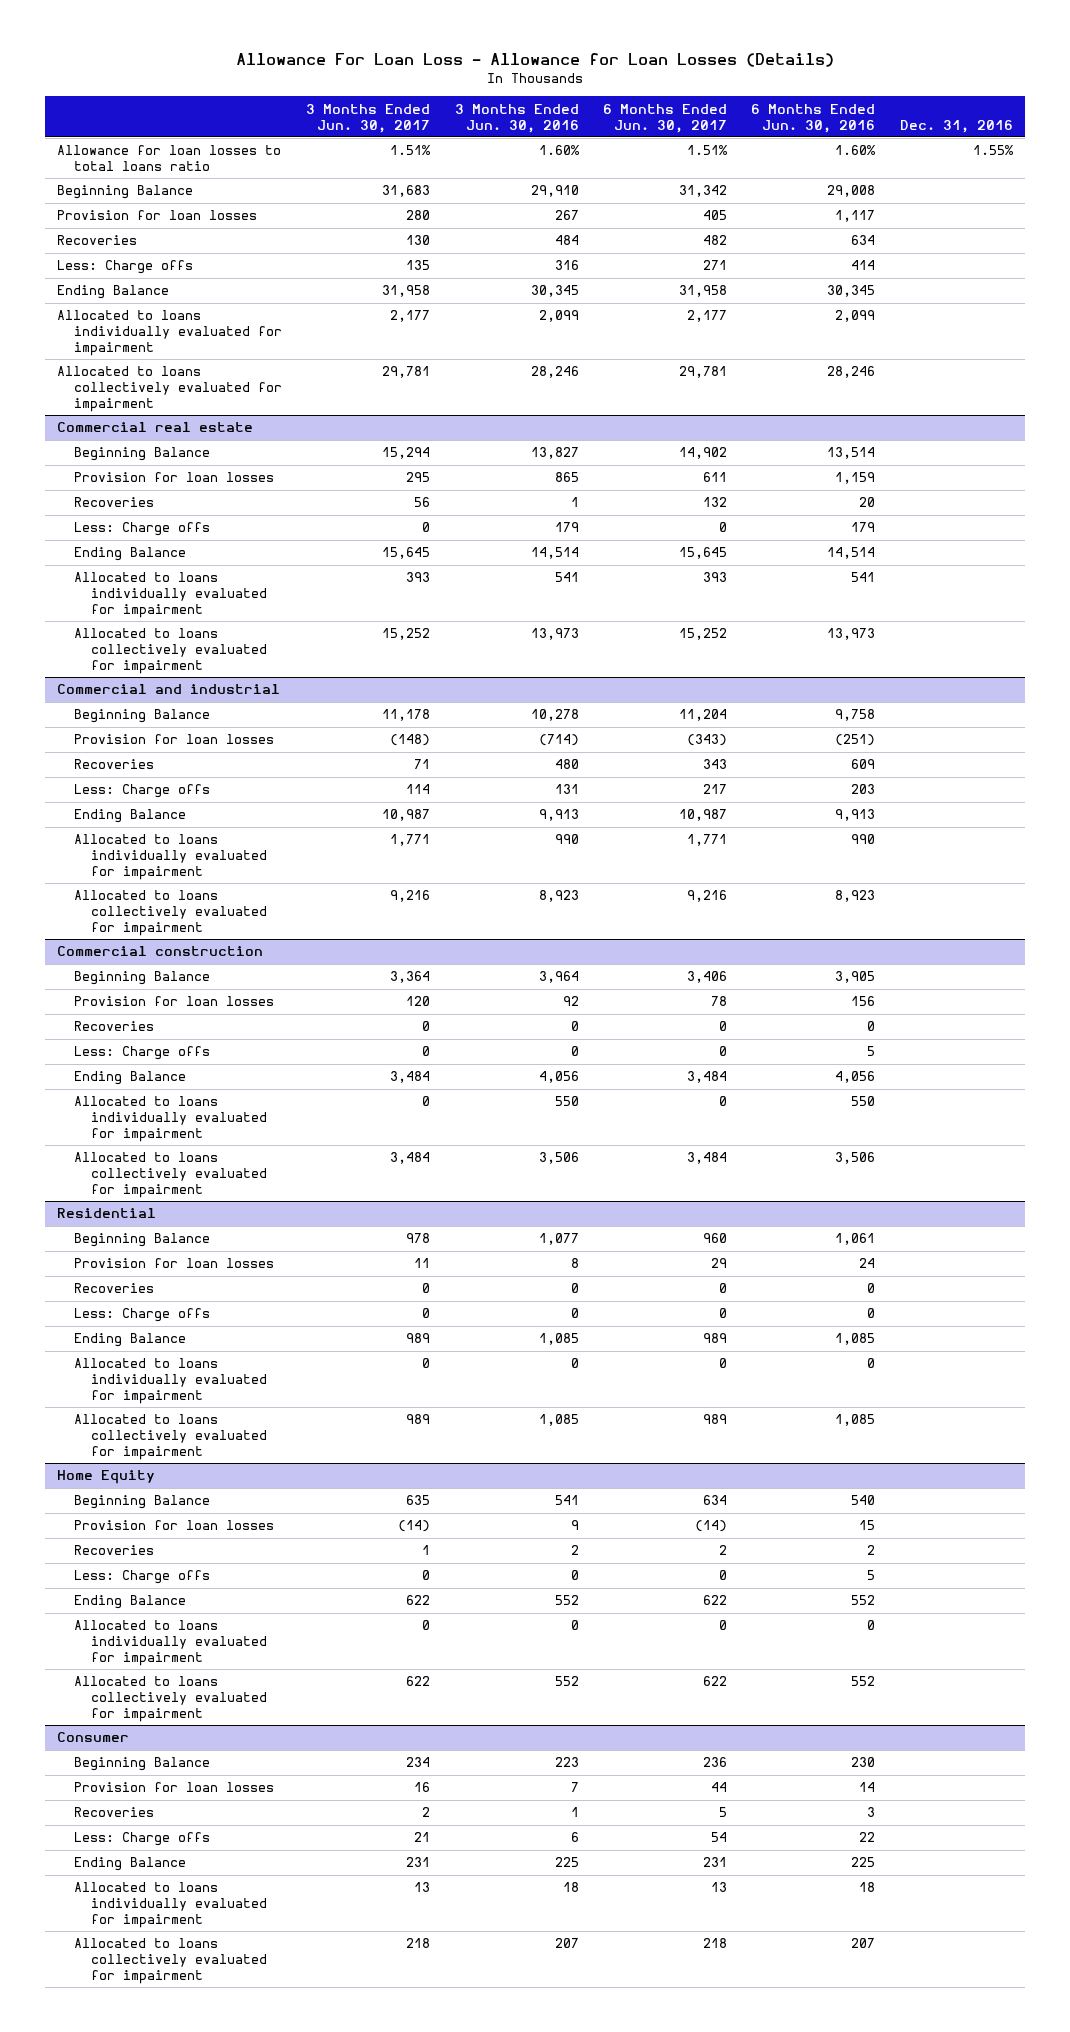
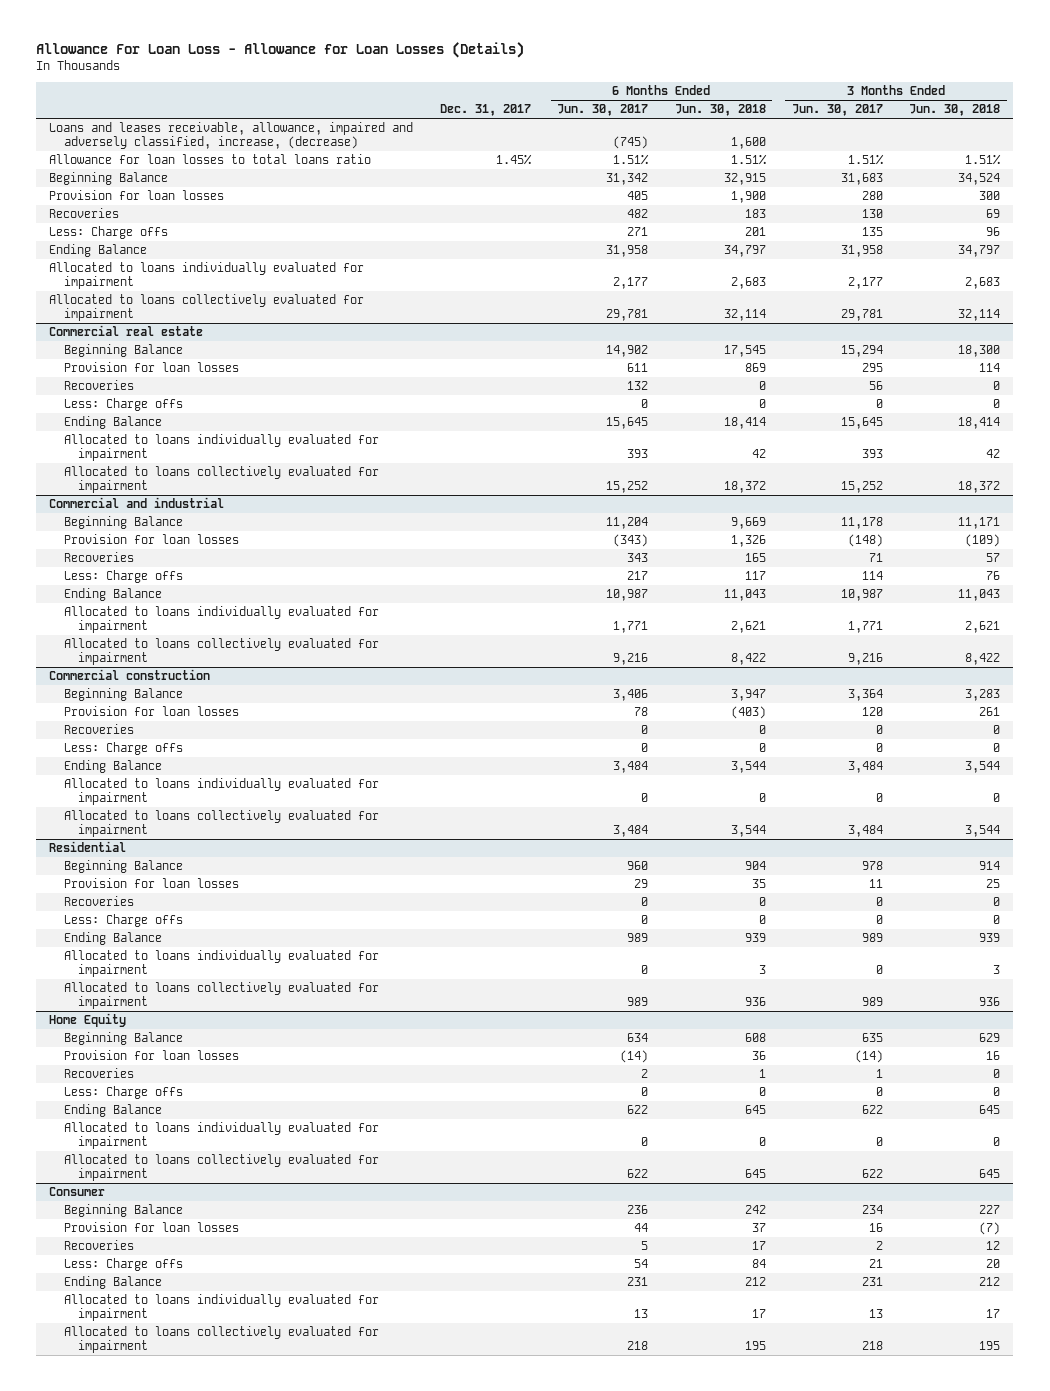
[454,103,579,133] 3 Months Ended Jun. 30, 2016 -> none
[751,103,876,133] 6 Months Ended Jun. 30, 2016 -> none
[899,119,1013,133] Dec. 31, 2016 -> none
none -> [439,104,531,117] Dec. 31, 2017
none -> [674,104,766,117] Jun. 30, 2018
none -> [909,104,1001,117] Jun. 30, 2018
none -> [49,122,414,150] Loans and leases receivable, allowance, impaired and adversely classified, increase, (decrease)

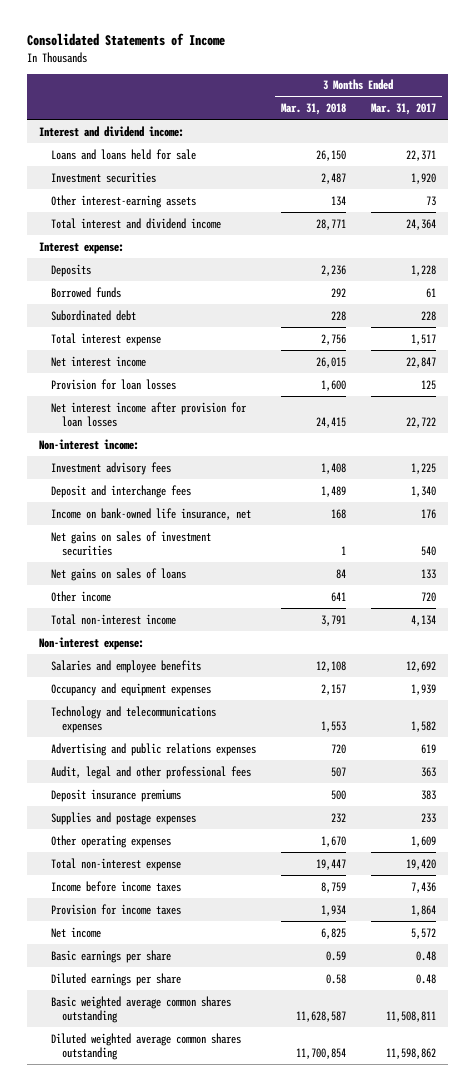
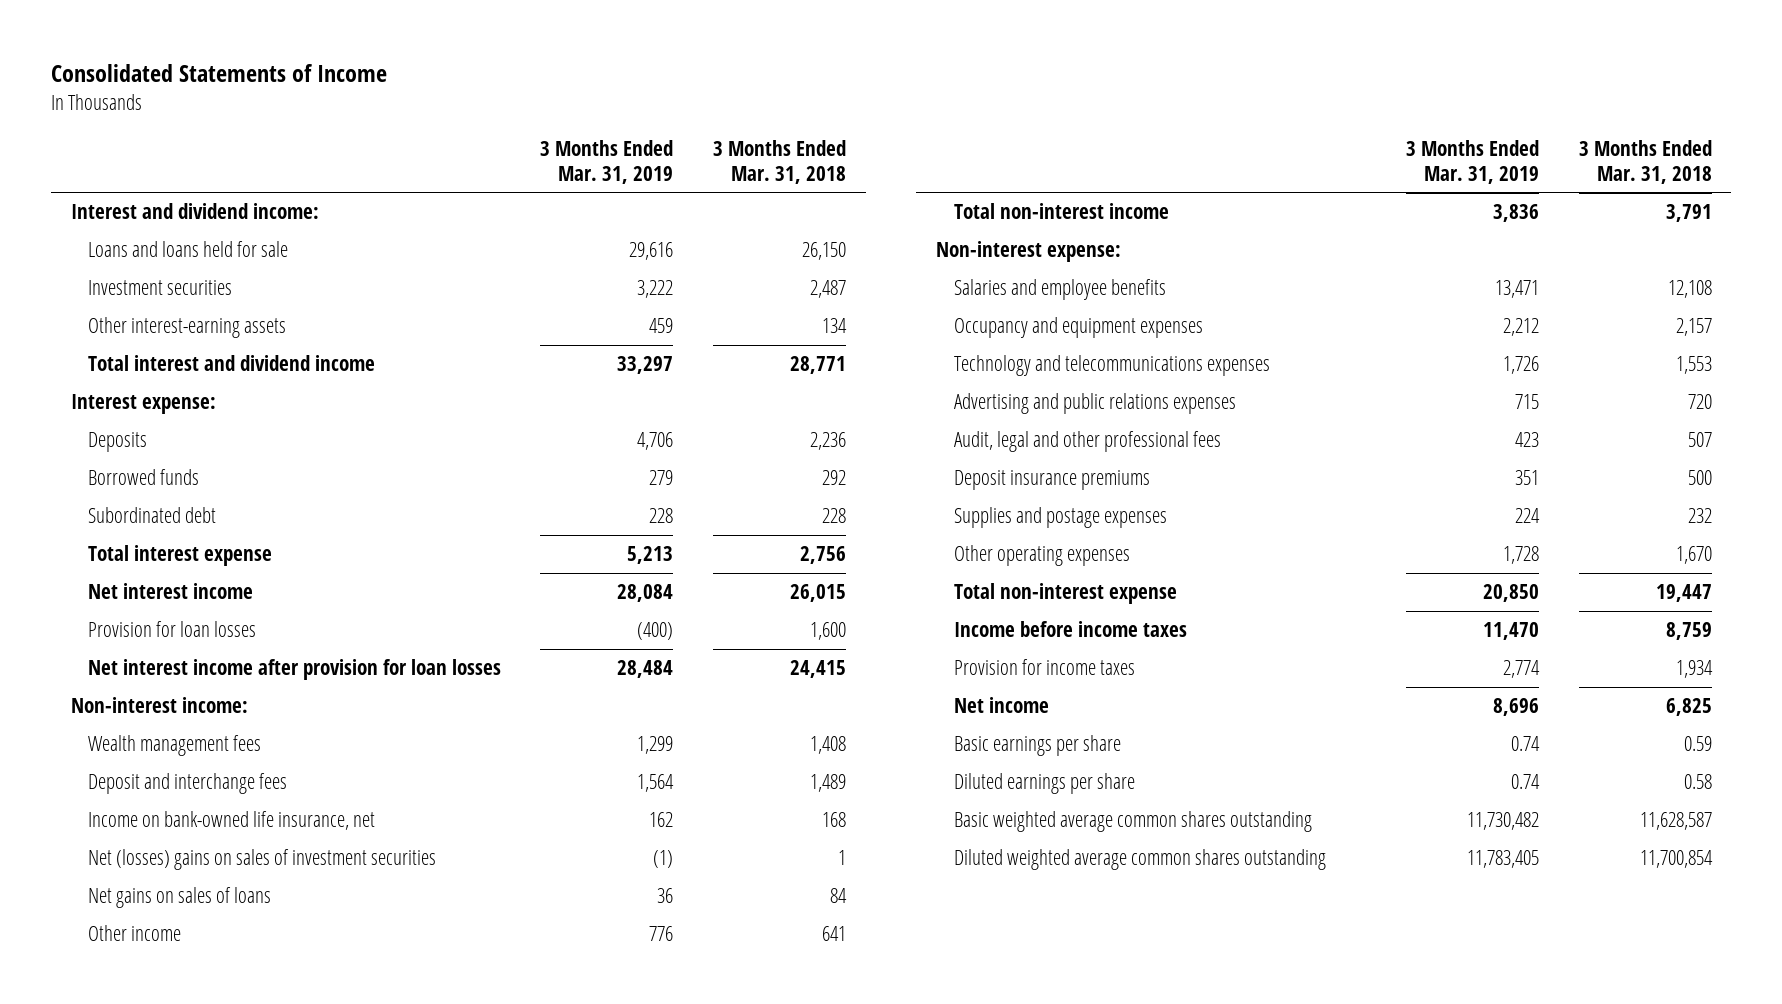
[370,103,436,116] Mar. 31, 2017 -> none
none -> [540,139,674,184] 3 Months Ended Mar. 31, 2019
[50,461,171,475] Investment advisory fees -> [87,734,261,756] Wealth management fees
[50,530,211,556] Net gains on sales of investment securities -> [87,848,436,870] Net (losses) gains on sales of investment securities

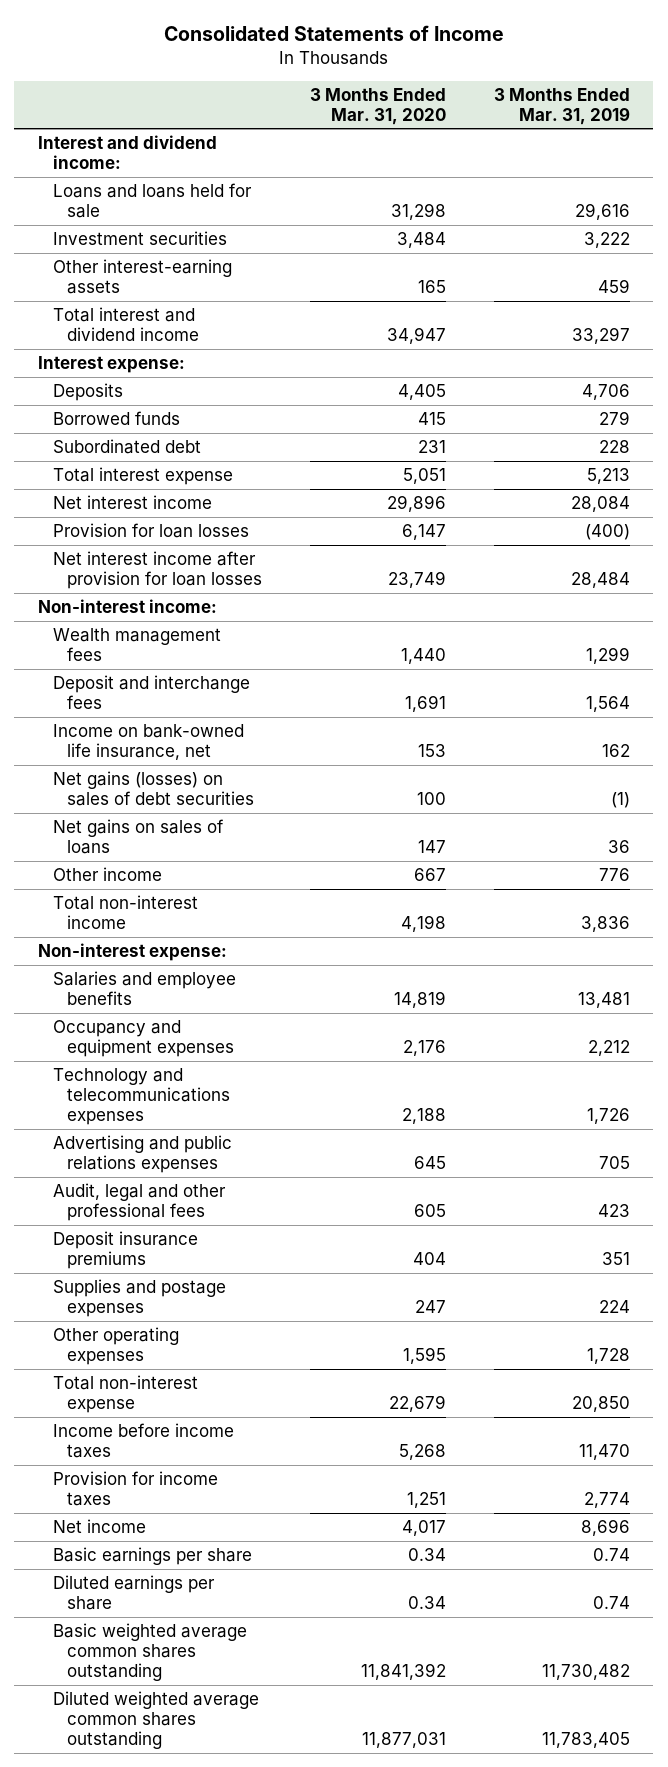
[712,139,846,184] 3 Months Ended Mar. 31, 2018 -> none
none -> [309,87,446,125] 3 Months Ended Mar. 31, 2020
[87,848,436,870] Net (losses) gains on sales of investment securities -> [52,770,255,807] Net gains (losses) on sales of debt securities
[1495,279,1540,298] 13,471 -> [577,992,630,1009] 13,481
[1515,393,1540,409] 715 -> [598,1156,630,1170] 705

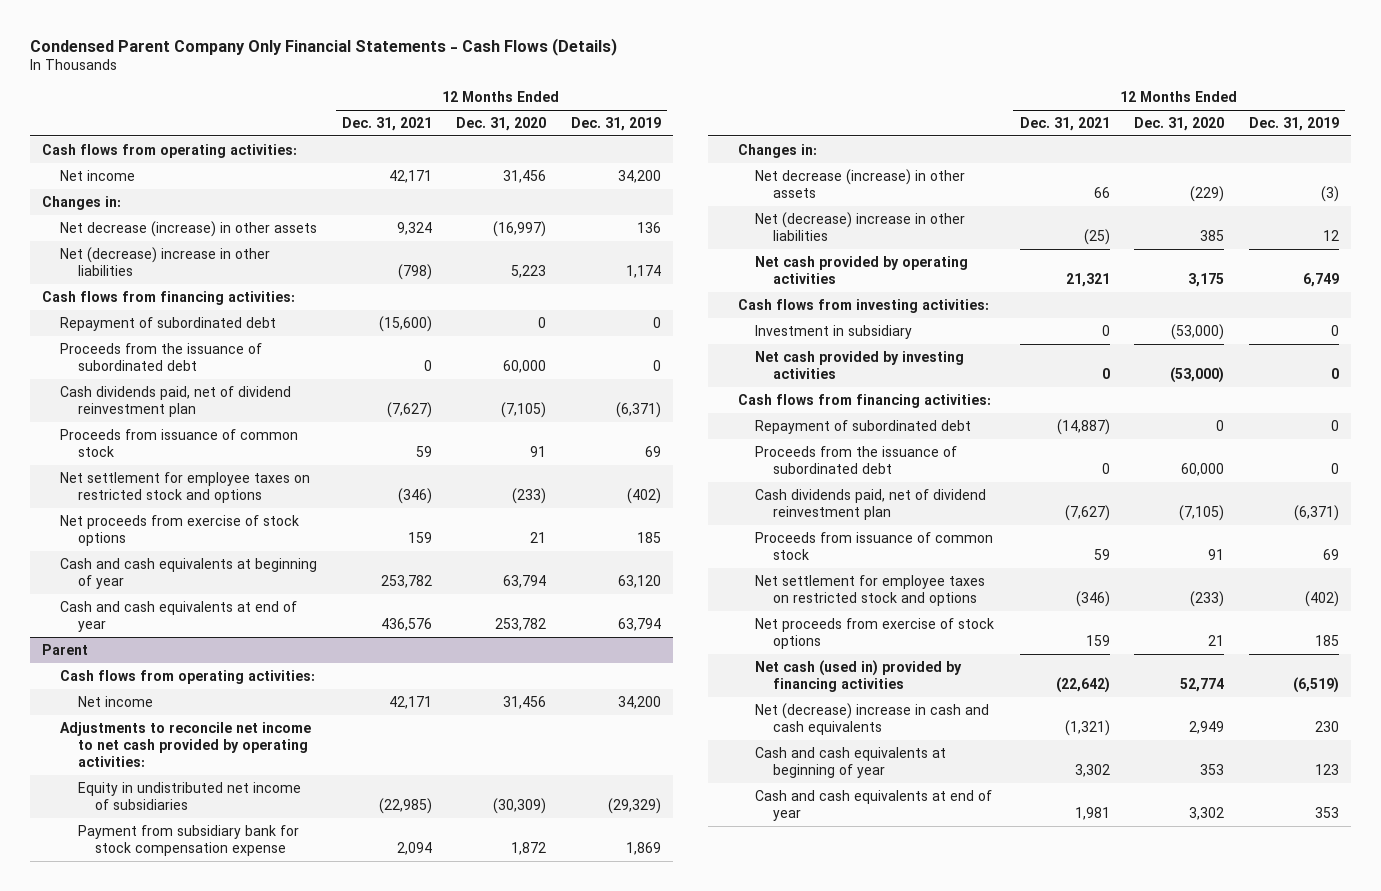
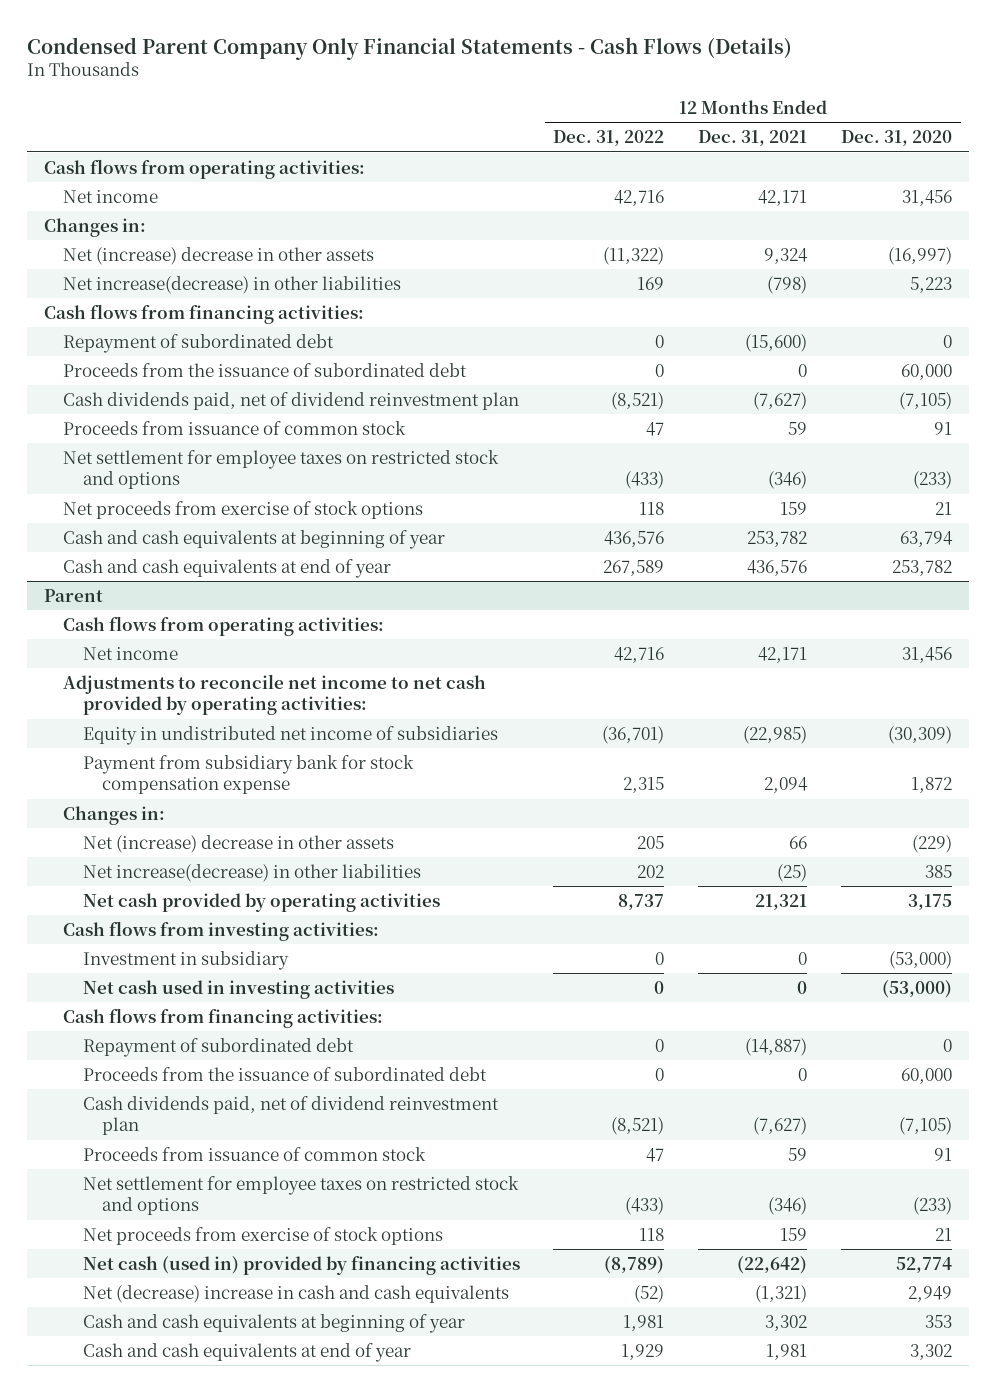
[570,116,661,131] Dec. 31, 2019 -> none
none -> [553,130,665,147] Dec. 31, 2022
[60,220,318,237] Net decrease (increase) in other assets -> [63,246,375,265] Net (increase) decrease in other assets
[60,246,271,276] Net (decrease) increase in other liabilities -> [63,275,402,294] Net increase(decrease) in other liabilities
[755,168,966,198] Net decrease (increase) in other assets -> [82,834,394,853] Net (increase) decrease in other assets
[755,211,966,241] Net (decrease) increase in other liabilities -> [82,863,421,882] Net increase(decrease) in other liabilities
[755,350,965,379] Net cash provided by investing activities -> [82,979,394,999] Net cash used in investing activities

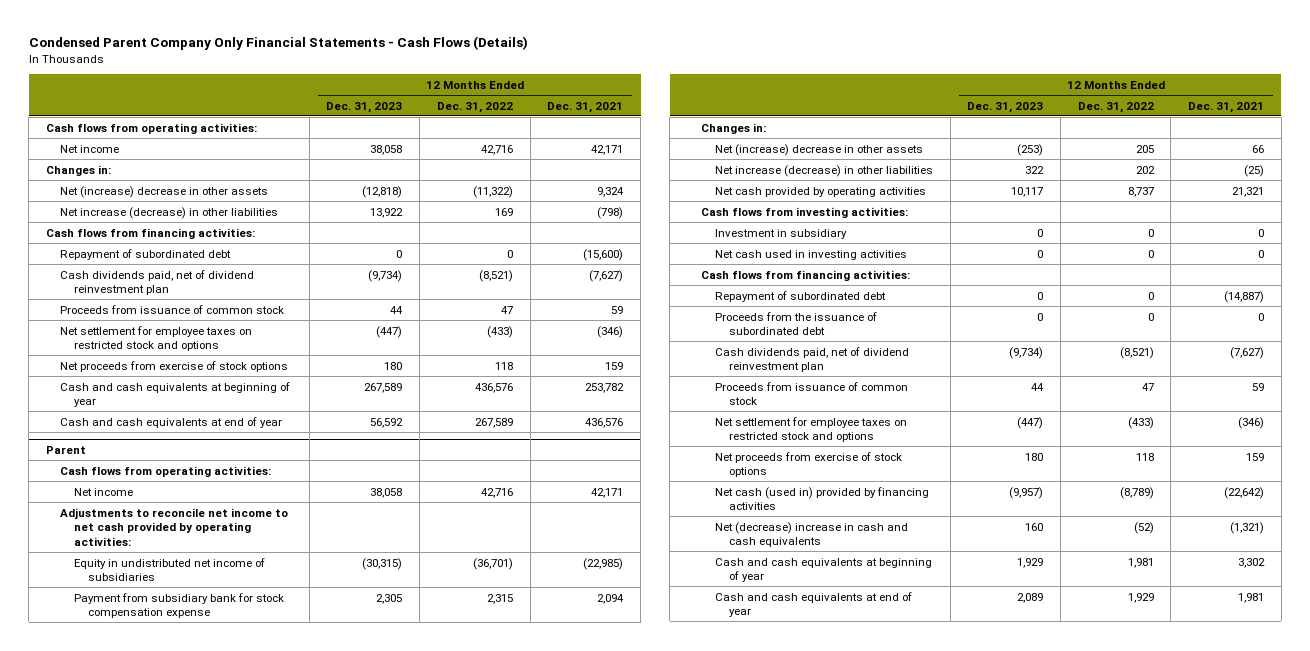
[841,130,953,147] Dec. 31, 2020 -> none
none -> [326,101,403,113] Dec. 31, 2023
[63,275,402,294] Net increase(decrease) in other liabilities -> [60,206,279,219] Net increase (decrease) in other liabilities
[63,362,468,377] Proceeds from the issuance of subordinated debt -> none
[82,863,421,882] Net increase(decrease) in other liabilities -> [714,164,933,177] Net increase (decrease) in other liabilities

